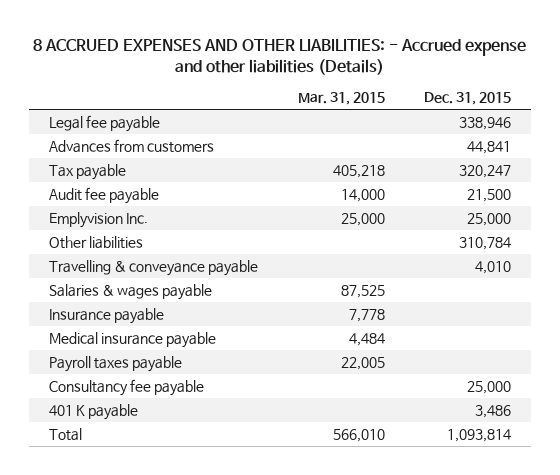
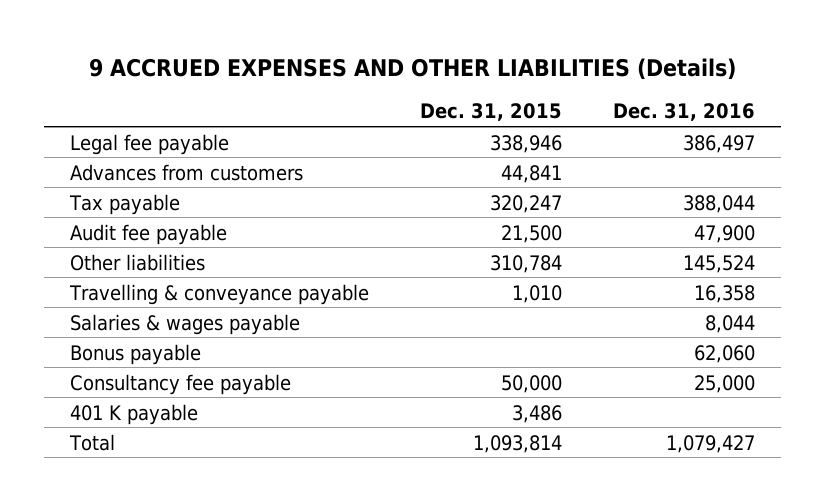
[33,38,527,75] 8 ACCRUED EXPENSES AND OTHER LIABILITIES: - Accrued expense and other liabilities (Details) -> [88,57,736,80] 9 ACCRUED EXPENSES AND OTHER LIABILITIES (Details)
[297,92,385,106] Mar. 31, 2015 -> none
none -> [613,103,756,122] Dec. 31, 2016
[49,211,149,228] Emplyvision Inc. -> none
[475,260,512,274] 4,010 -> [512,284,563,303] 1,010
[49,307,165,324] Insurance payable -> none
[49,331,217,348] Medical insurance payable -> none
[49,355,183,372] Payroll taxes payable -> none
none -> [69,343,201,365] Bonus payable
[467,380,512,394] 25,000 -> [501,374,563,393] 50,000

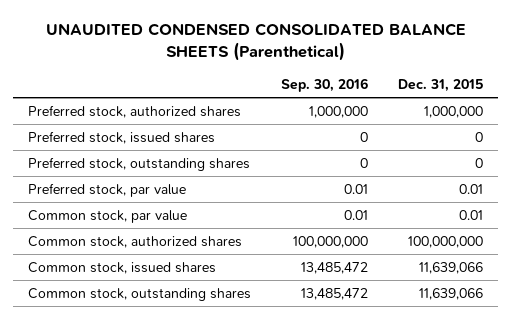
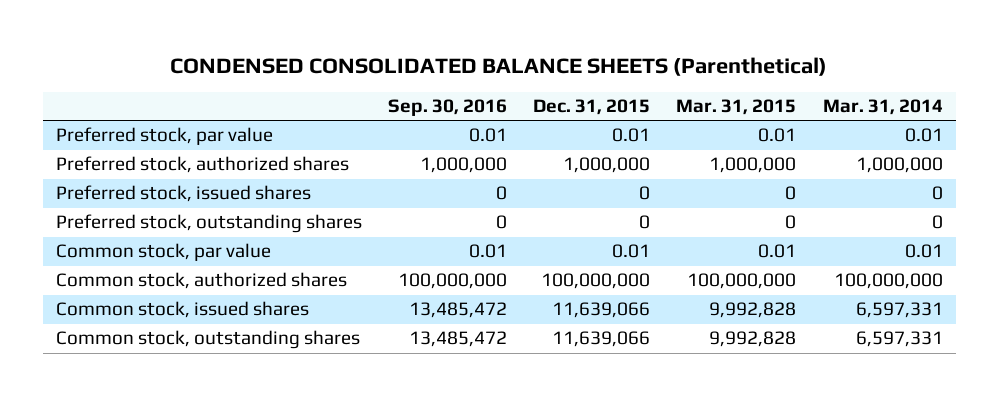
[45,22,466,61] UNAUDITED CONDENSED CONSOLIDATED BALANCE SHEETS (Parenthetical) -> [170,56,828,76] CONDENSED CONSOLIDATED BALANCE SHEETS (Parenthetical)
none -> [676,99,797,116] Mar. 31, 2015
none -> [822,99,943,116] Mar. 31, 2014
[27,183,186,198] Preferred stock, par value -> [56,127,274,146] Preferred stock, par value

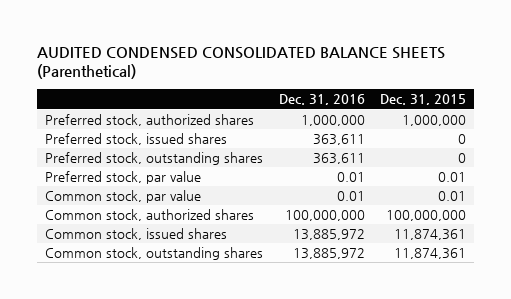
[170,56,828,76] CONDENSED CONSOLIDATED BALANCE SHEETS (Parenthetical) -> [37,46,446,80] AUDITED CONDENSED CONSOLIDATED BALANCE SHEETS (Parenthetical)
[388,99,508,117] Sep. 30, 2016 -> none
[676,99,797,116] Mar. 31, 2015 -> none
[822,99,943,116] Mar. 31, 2014 -> none
none -> [278,94,365,106] Dec. 31, 2016
[56,127,274,146] Preferred stock, par value -> [44,171,201,185] Preferred stock, par value
[552,302,651,319] 11,639,066 -> [394,229,467,241] 11,874,361
[552,331,651,348] 11,639,066 -> [394,248,467,260] 11,874,361

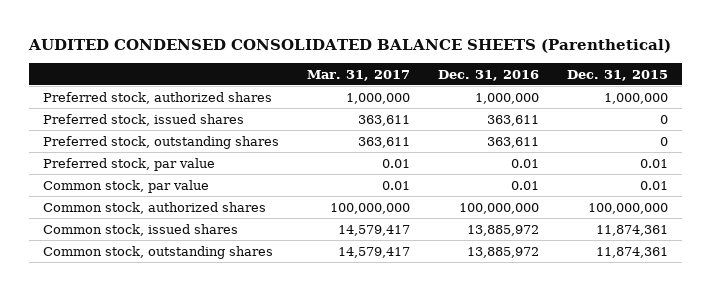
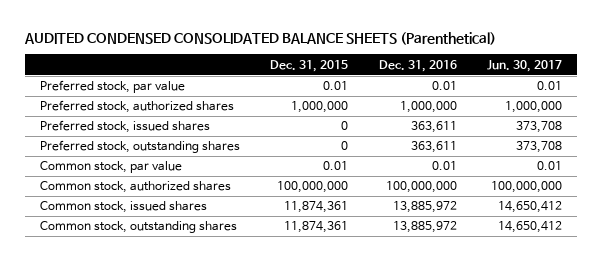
[307,69,411,81] Mar. 31, 2017 -> none
none -> [486,59,562,72] Jun. 30, 2017
[43,157,216,171] Preferred stock, par value -> [40,80,186,94] Preferred stock, par value

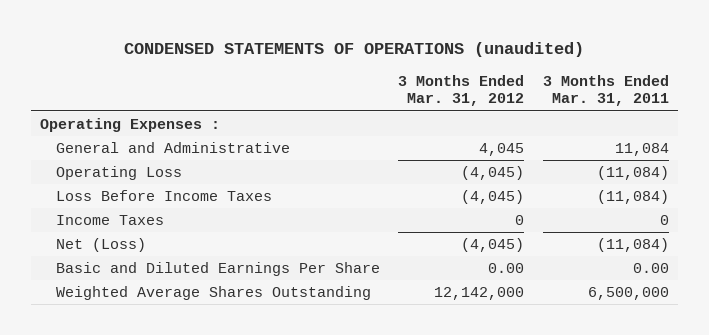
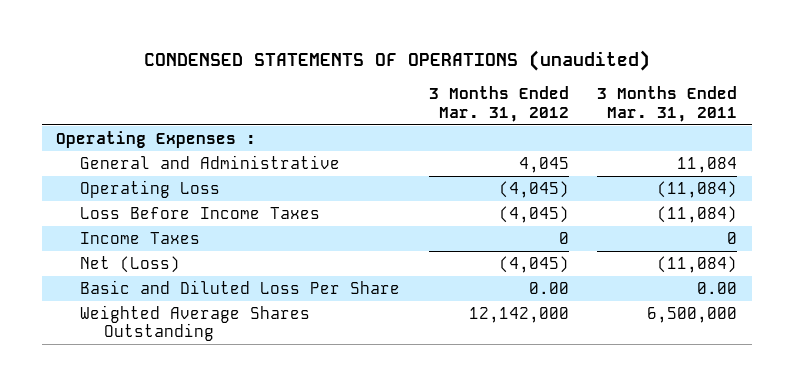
[56,262,381,277] Basic and Diluted Earnings Per Share -> [80,279,401,294] Basic and Diluted Loss Per Share

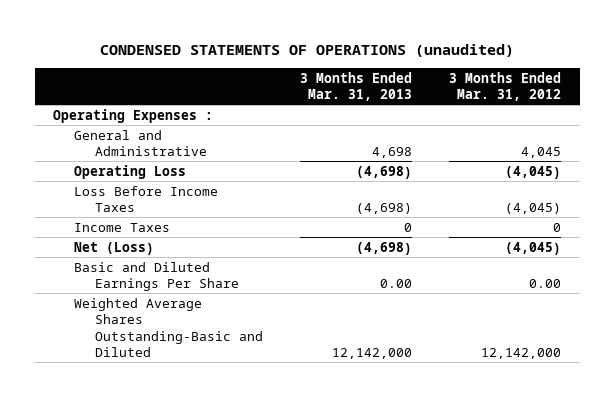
[597,86,738,123] 3 Months Ended Mar. 31, 2011 -> none
none -> [300,71,413,102] 3 Months Ended Mar. 31, 2013
[80,279,401,294] Basic and Diluted Loss Per Share -> [73,261,239,292] Basic and Diluted Earnings Per Share
[80,304,311,342] Weighted Average Shares Outstanding -> [73,297,263,357] Weighted Average Shares Outstanding-Basic and Diluted

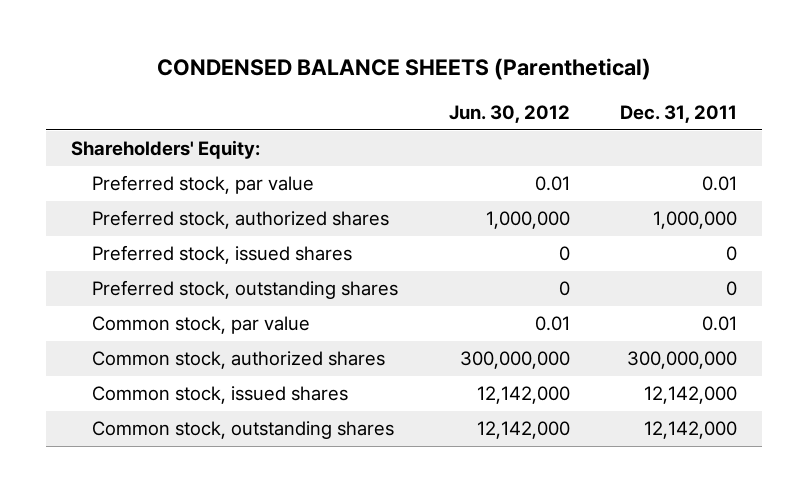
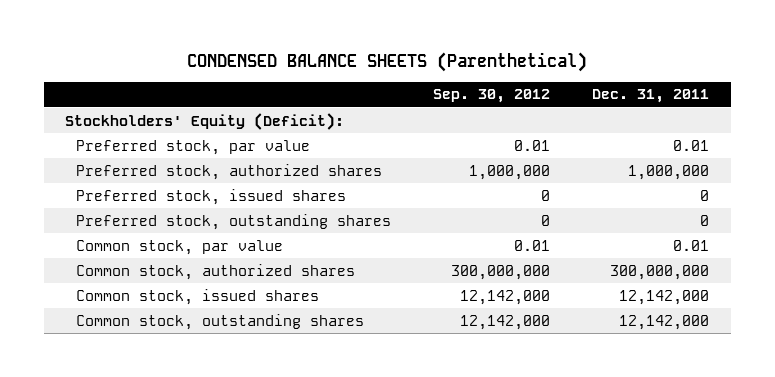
[448,104,570,123] Jun. 30, 2012 -> none
none -> [433,89,551,104] Sep. 30, 2012
[71,140,261,160] Shareholders' Equity: -> [65,112,345,130] Stockholders' Equity (Deficit):

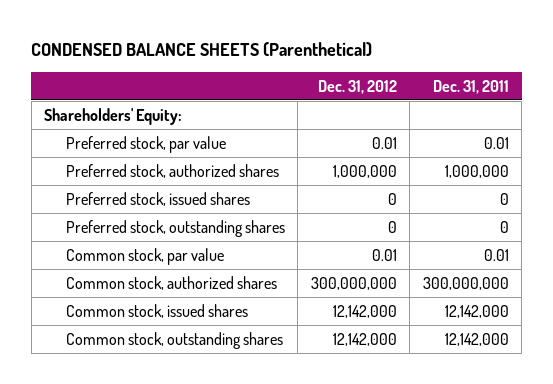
[433,89,551,104] Sep. 30, 2012 -> none
none -> [317,79,397,94] Dec. 31, 2012
[65,112,345,130] Stockholders' Equity (Deficit): -> [44,107,183,125] Shareholders' Equity:

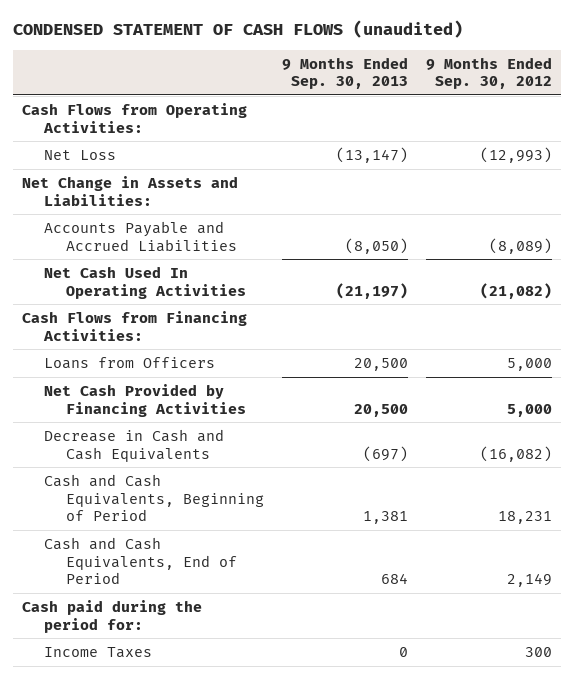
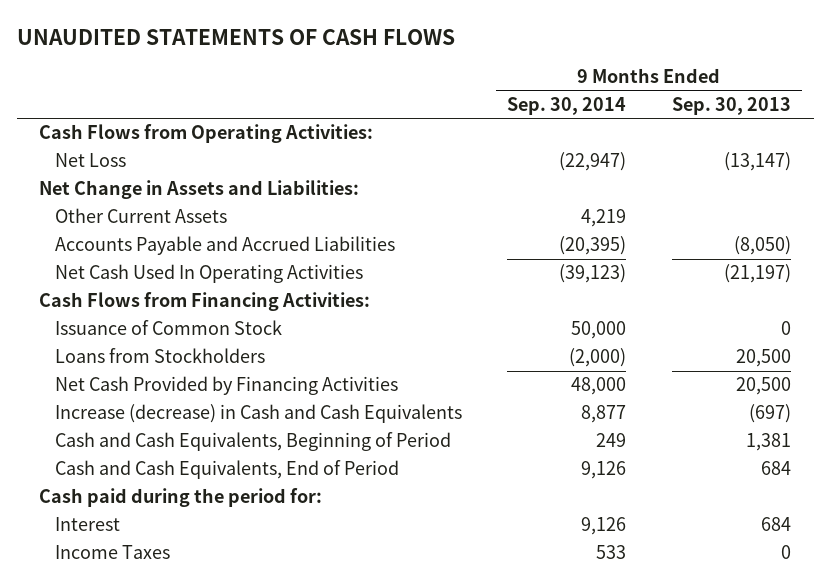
[12,20,463,39] CONDENSED STATEMENT OF CASH FLOWS (unaudited) -> [16,28,455,45] UNAUDITED STATEMENTS OF CASH FLOWS
[425,56,552,90] 9 Months Ended Sep. 30, 2012 -> none
none -> [507,96,627,115] Sep. 30, 2014
none -> [54,208,227,224] Other Current Assets
none -> [54,320,282,336] Issuance of Common Stock
[43,357,215,370] Loans from Officers -> [54,348,265,364] Loans from Stockholders
[43,429,224,462] Decrease in Cash and Cash Equivalents -> [54,404,462,424] Increase (decrease) in Cash and Cash Equivalents
none -> [54,517,120,532] Interest

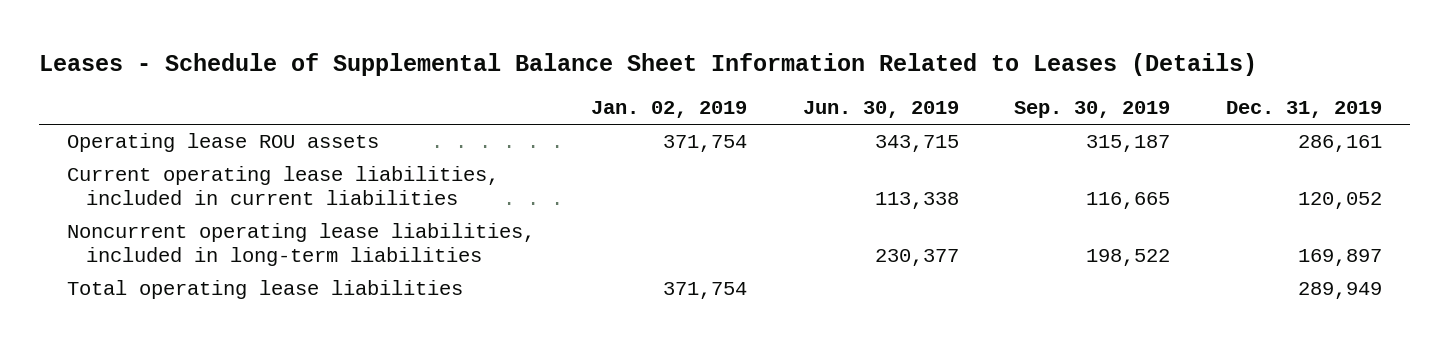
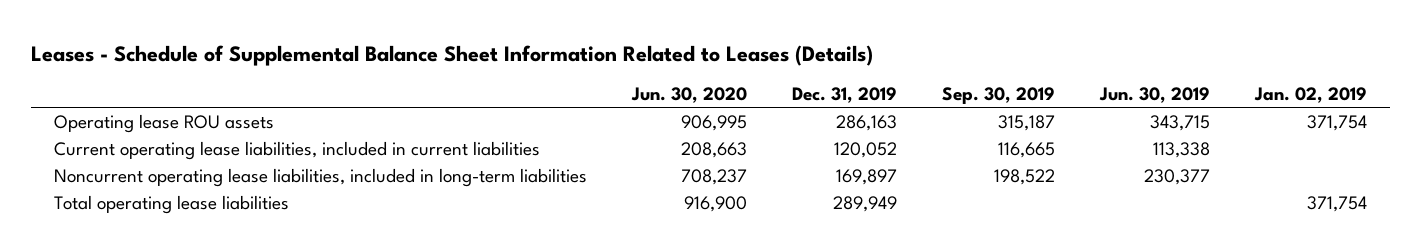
none -> [630,86,747,103] Jun. 30, 2020
[1298,135,1383,153] 286,161 -> [835,114,897,131] 286,163

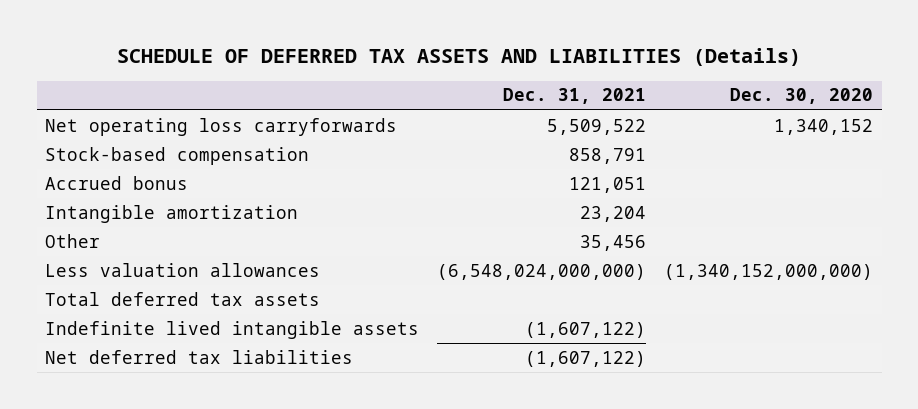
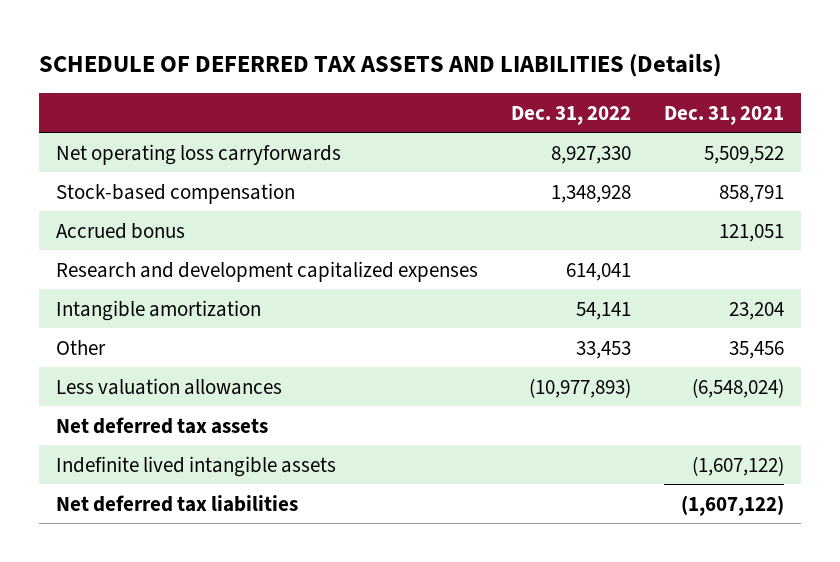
[729,88,873,105] Dec. 30, 2020 -> none
none -> [510,105,631,125] Dec. 31, 2022
none -> [55,260,478,282] Research and development capitalized expenses
[437,263,647,280] (6,548,024,000,000) -> [692,377,785,398] (6,548,024)
[45,291,321,306] Total deferred tax assets -> [55,416,268,434] Net deferred tax assets

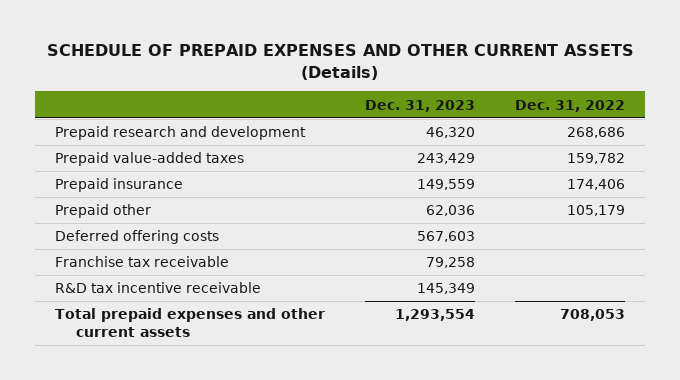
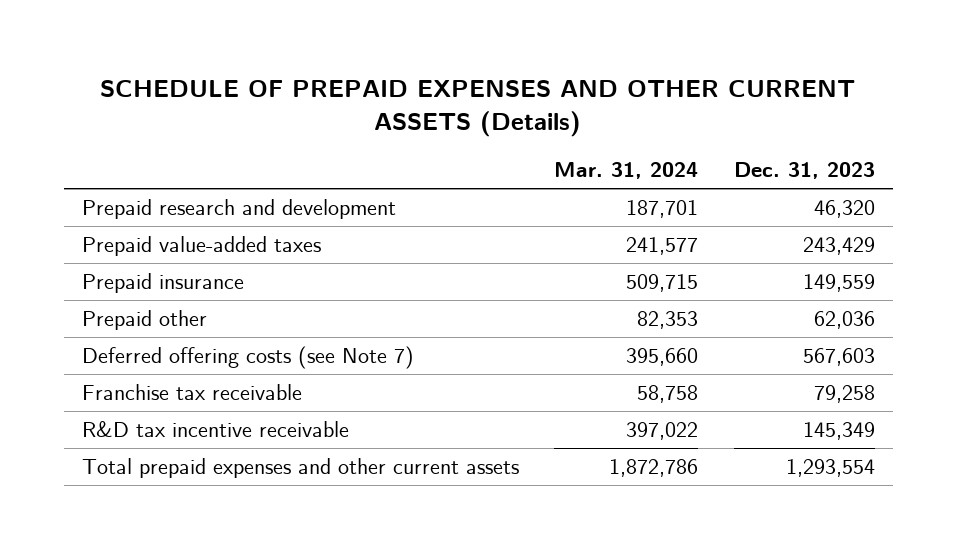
[515,99,626,112] Dec. 31, 2022 -> none
none -> [554,162,699,180] Mar. 31, 2024
[54,230,219,245] Deferred offering costs -> [81,346,414,370] Deferred offering costs (see Note 7)

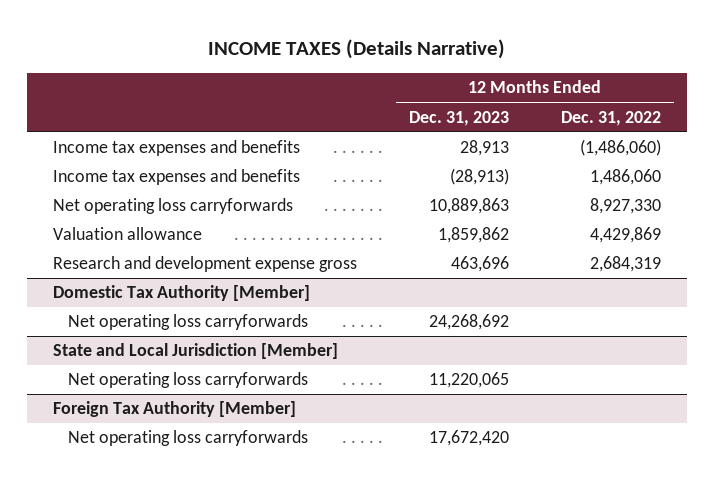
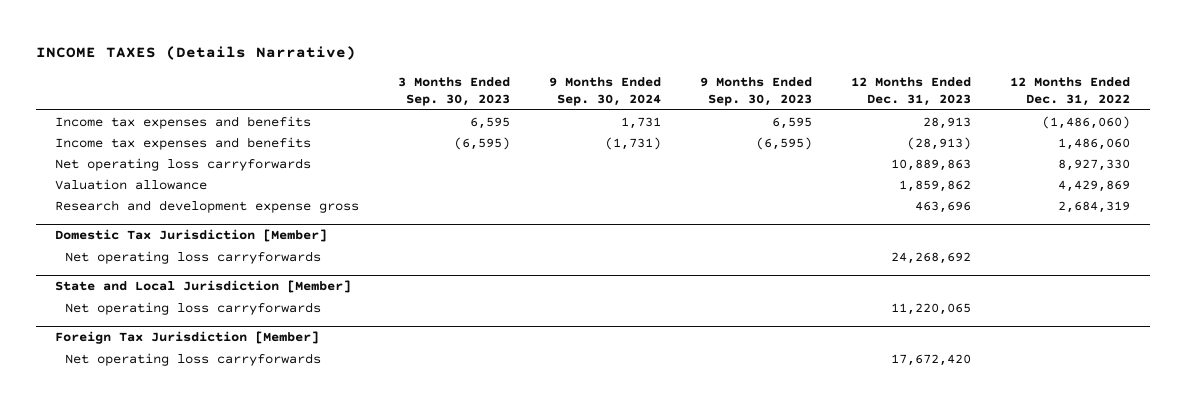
none -> [398,76,511,107] 3 Months Ended Sep. 30, 2023
none -> [549,76,662,107] 9 Months Ended Sep. 30, 2024
none -> [700,76,813,107] 9 Months Ended Sep. 30, 2023
[53,285,311,302] Domestic Tax Authority [Member] -> [55,229,328,243] Domestic Tax Jurisdiction [Member]
[53,401,297,418] Foreign Tax Authority [Member] -> [55,331,320,345] Foreign Tax Jurisdiction [Member]

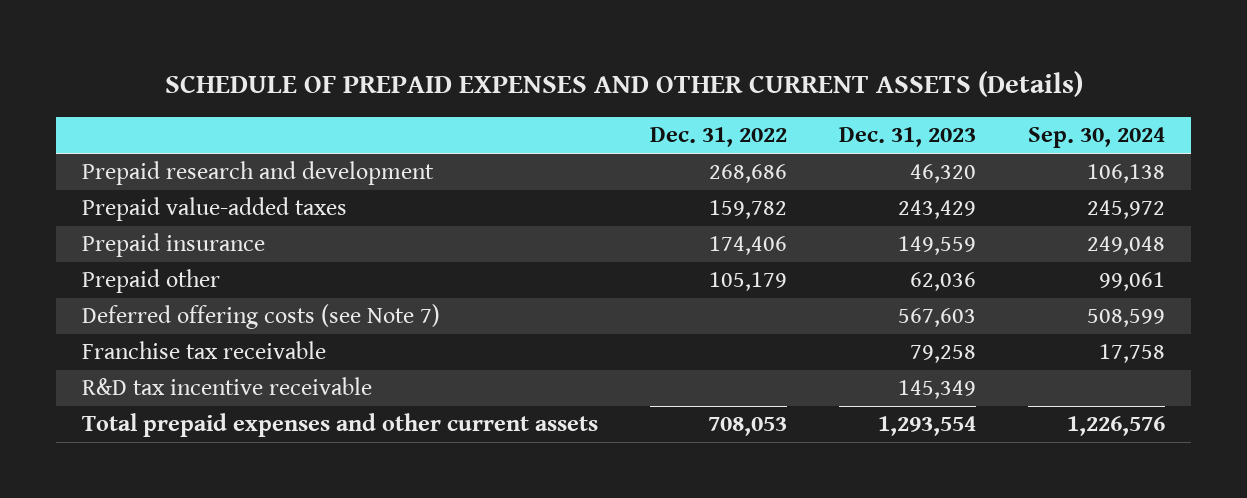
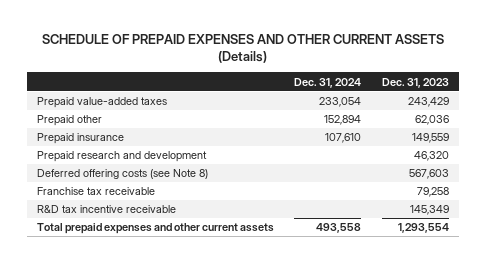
[650,127,788,148] Dec. 31, 2022 -> none
[1027,127,1165,149] Sep. 30, 2024 -> none
none -> [294,77,362,88] Dec. 31, 2024
[82,233,266,258] Prepaid insurance -> [36,133,124,145] Prepaid insurance
[82,161,435,186] Prepaid research and development -> [36,151,207,163] Prepaid research and development
[82,304,441,330] Deferred offering costs (see Note 7) -> [36,169,208,180] Deferred offering costs (see Note 8)

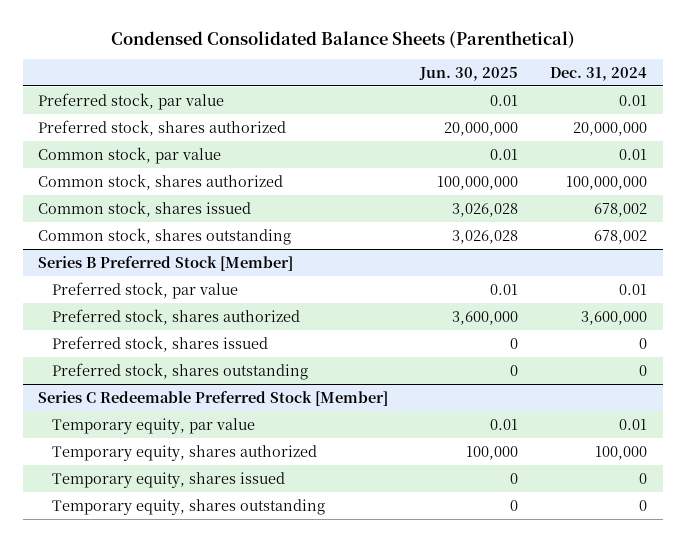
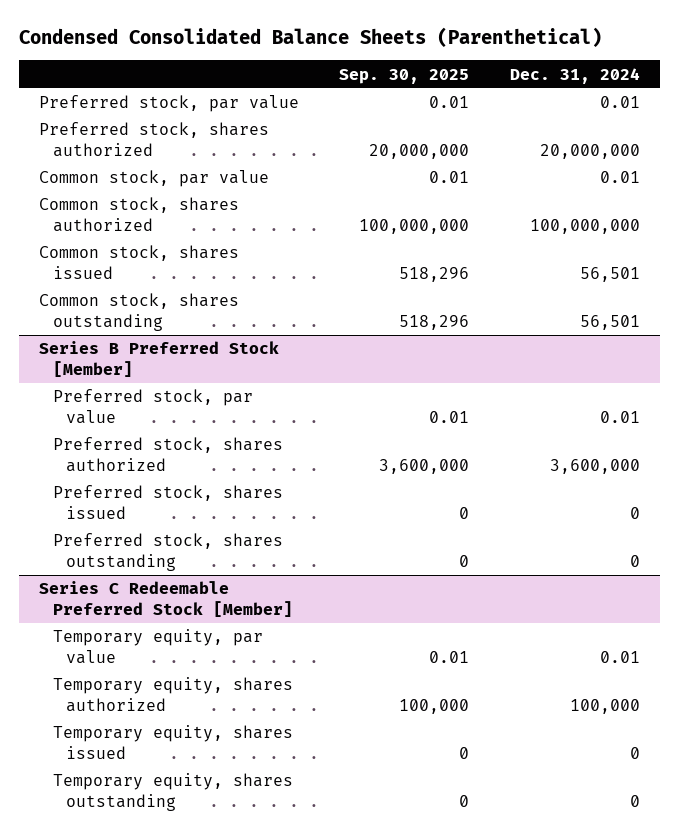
[419,66,519,81] Jun. 30, 2025 -> none
none -> [339,68,470,84] Sep. 30, 2025
[593,202,647,217] 678,002 -> [579,266,640,282] 56,501
[593,229,647,244] 678,002 -> [579,314,640,330] 56,501

